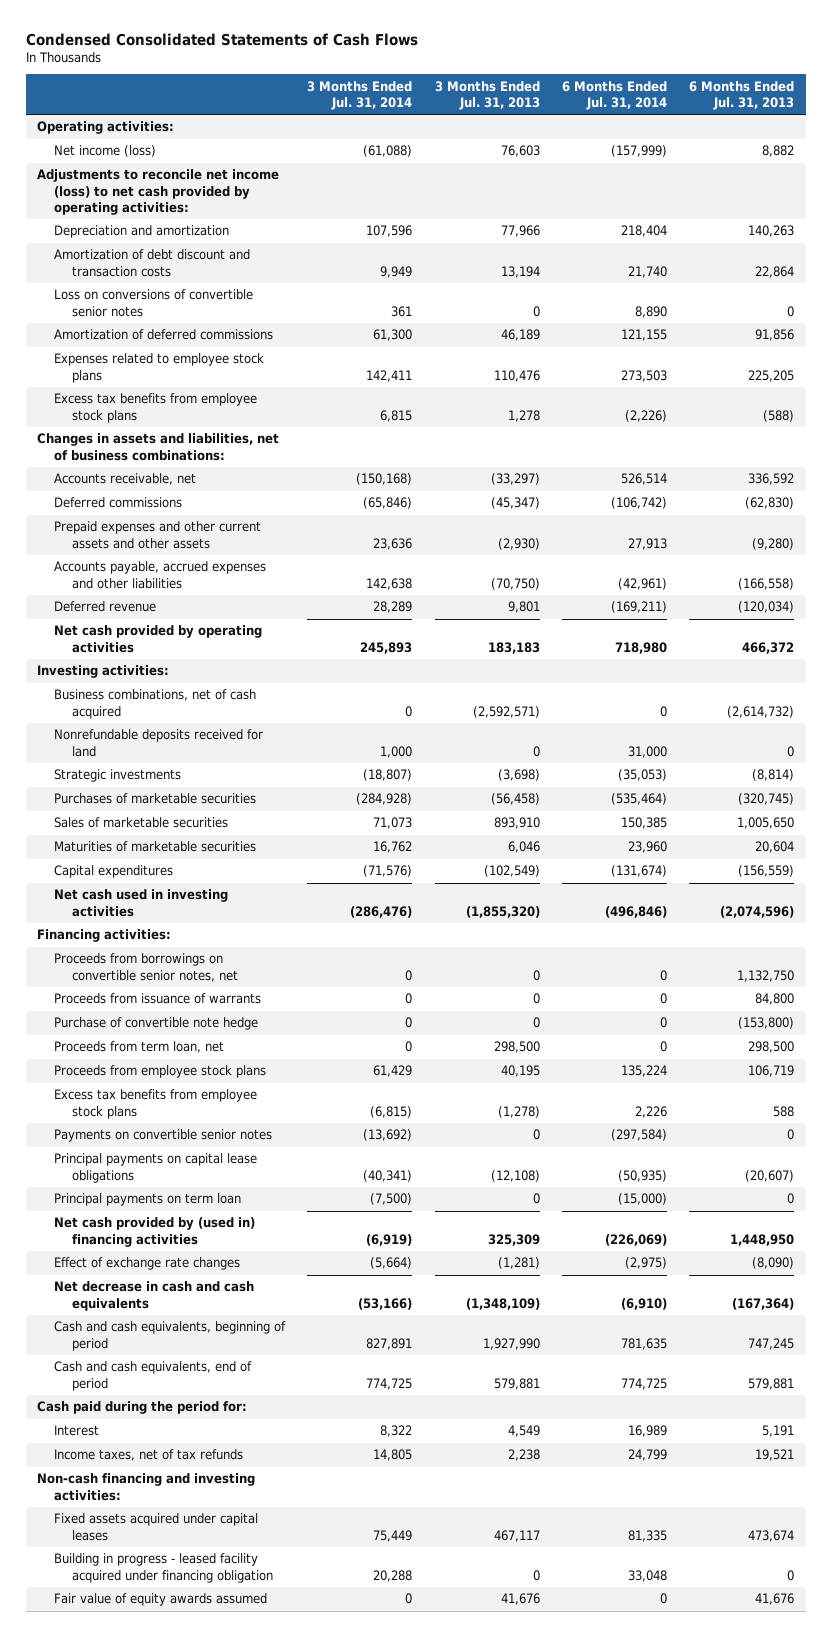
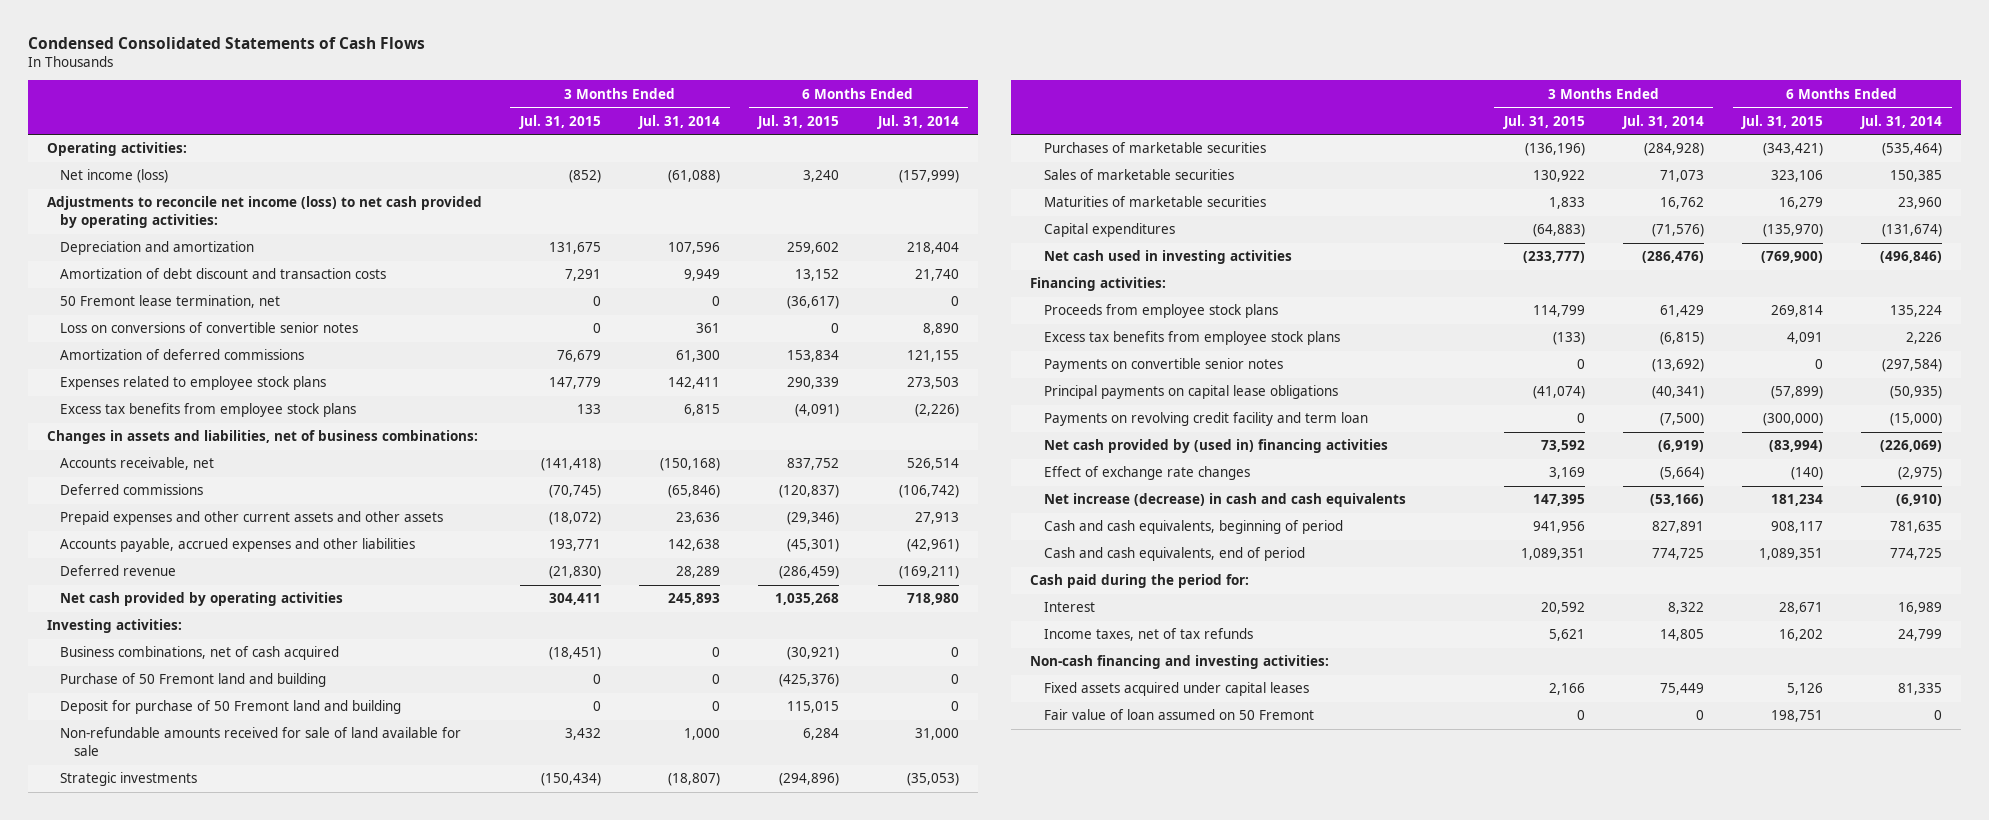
[434,80,540,110] 3 Months Ended Jul. 31, 2013 -> none
[689,80,795,110] 6 Months Ended Jul. 31, 2013 -> none
none -> [518,114,601,129] Jul. 31, 2015
none -> [757,114,840,129] Jul. 31, 2015
none -> [60,295,281,309] 50 Fremont lease termination, net
none -> [60,673,327,688] Purchase of 50 Fremont land and building
none -> [60,700,402,715] Deposit for purchase of 50 Fremont land and building
[54,729,264,757] Nonrefundable deposits received for land -> [60,727,462,756] Non-refundable amounts received for sale of land available for sale
[54,953,238,982] Proceeds from borrowings on convertible senior notes, net -> none
[54,993,262,1005] Proceeds from issuance of warrants -> none
[54,1017,259,1031] Purchase of convertible note hedge -> none
[54,1041,225,1054] Proceeds from term loan, net -> none
[54,1193,242,1207] Principal payments on term loan -> [1043,412,1368,427] Payments on revolving credit facility and term loan
[54,1281,255,1311] Net decrease in cash and cash equivalents -> [1043,493,1406,508] Net increase (decrease) in cash and cash equivalents
[54,1553,273,1583] Building in progress - leased facility acquired under financing obligation -> none
[54,1593,268,1607] Fair value of equity awards assumed -> [1043,709,1314,721] Fair value of loan assumed on 50 Fremont

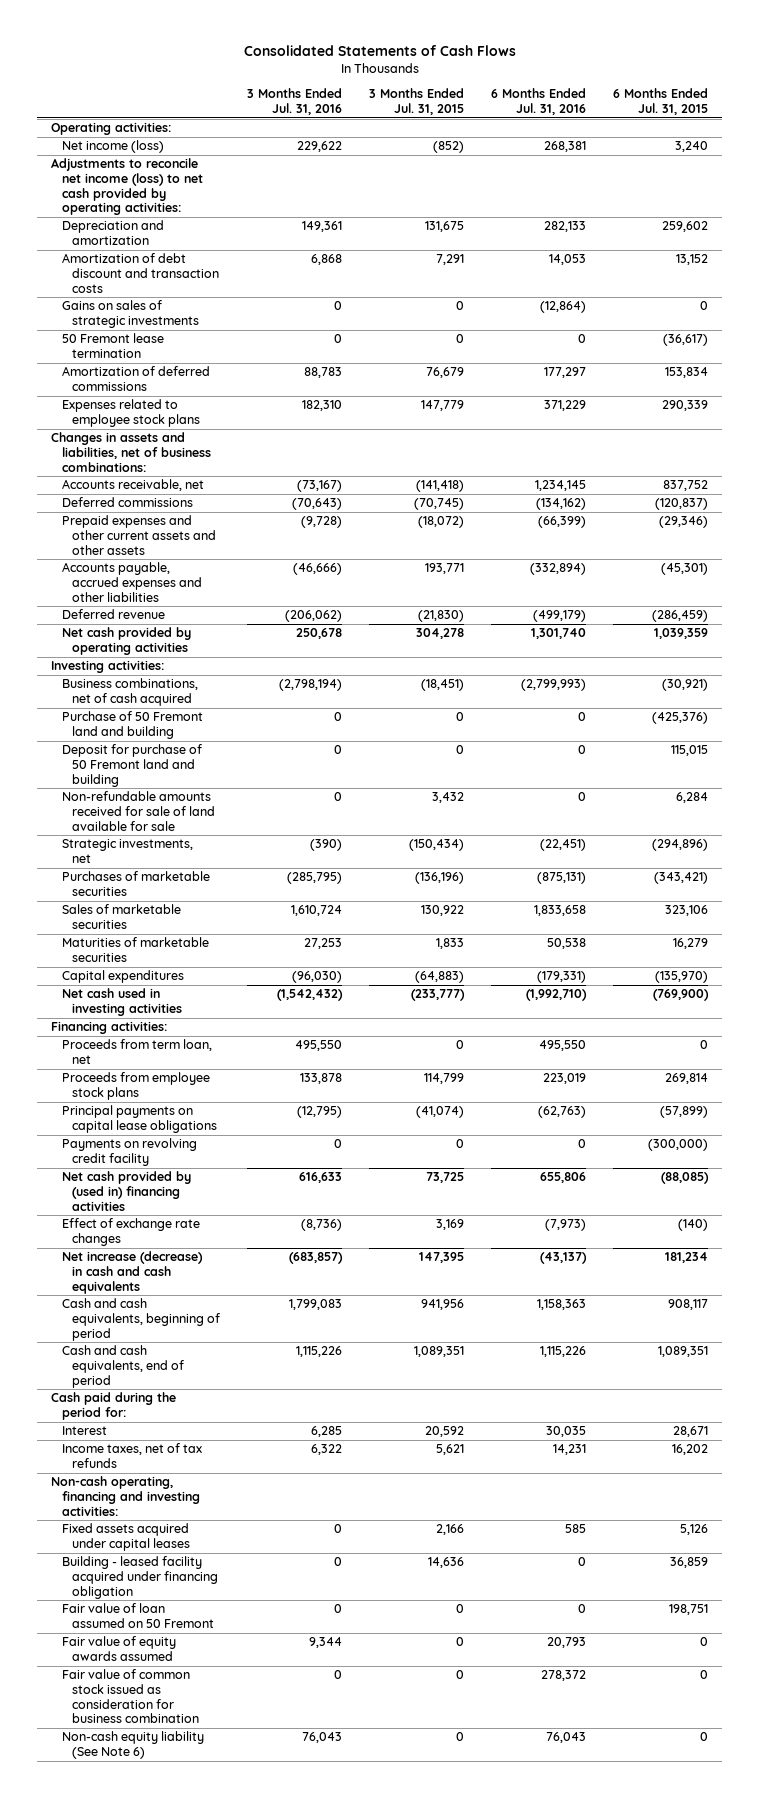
[27,36,425,49] Condensed Consolidated Statements of Cash Flows -> [243,45,516,57] Consolidated Statements of Cash Flows
[638,114,721,129] Jul. 31, 2014 -> none
[876,114,959,129] Jul. 31, 2014 -> none
none -> [247,88,343,115] 3 Months Ended Jul. 31, 2016
none -> [491,88,587,115] 6 Months Ended Jul. 31, 2016
[60,322,359,334] Loss on conversions of convertible senior notes -> none
none -> [61,300,200,328] Gains on sales of strategic investments
[60,295,281,309] 50 Fremont lease termination, net -> [61,333,164,358] 50 Fremont lease termination
[60,403,357,418] Excess tax benefits from employee stock plans -> none
[548,593,601,606] 304,411 -> [416,628,465,640] 304,278
[775,593,840,606] 1,035,268 -> [654,628,709,640] 1,039,359
[60,772,198,787] Strategic investments -> [61,839,193,863] Strategic investments, net
none -> [61,1039,212,1064] Proceeds from term loan, net
[1043,331,1340,346] Excess tax benefits from employee stock plans -> none
[1043,358,1283,373] Payments on convertible senior notes -> none
[1043,412,1368,427] Payments on revolving credit facility and term loan -> [61,1138,197,1166] Payments on revolving credit facility
[1540,440,1585,453] 73,592 -> [426,1172,465,1184] 73,725
[1769,440,1824,453] (83,994) -> [661,1172,710,1185] (88,085)
[1030,655,1330,670] Non-cash financing and investing activities: -> [50,1476,200,1516] Non-cash operating, financing and investing activities:
none -> [61,1556,219,1599] Building - leased facility acquired under financing obligation
none -> [61,1636,176,1661] Fair value of equity awards assumed
none -> [61,1669,200,1724] Fair value of common stock issued as consideration for business combination
none -> [61,1731,204,1759] Non-cash equity liability (See Note 6)

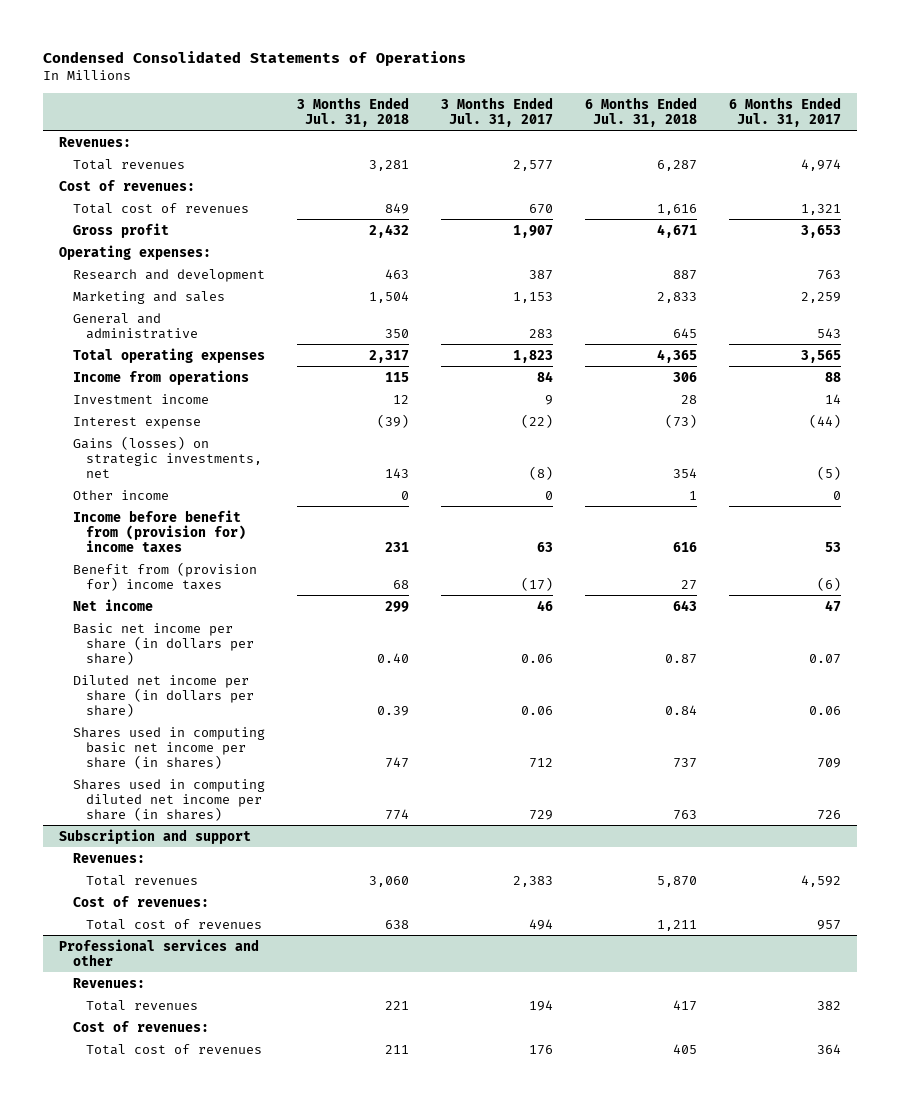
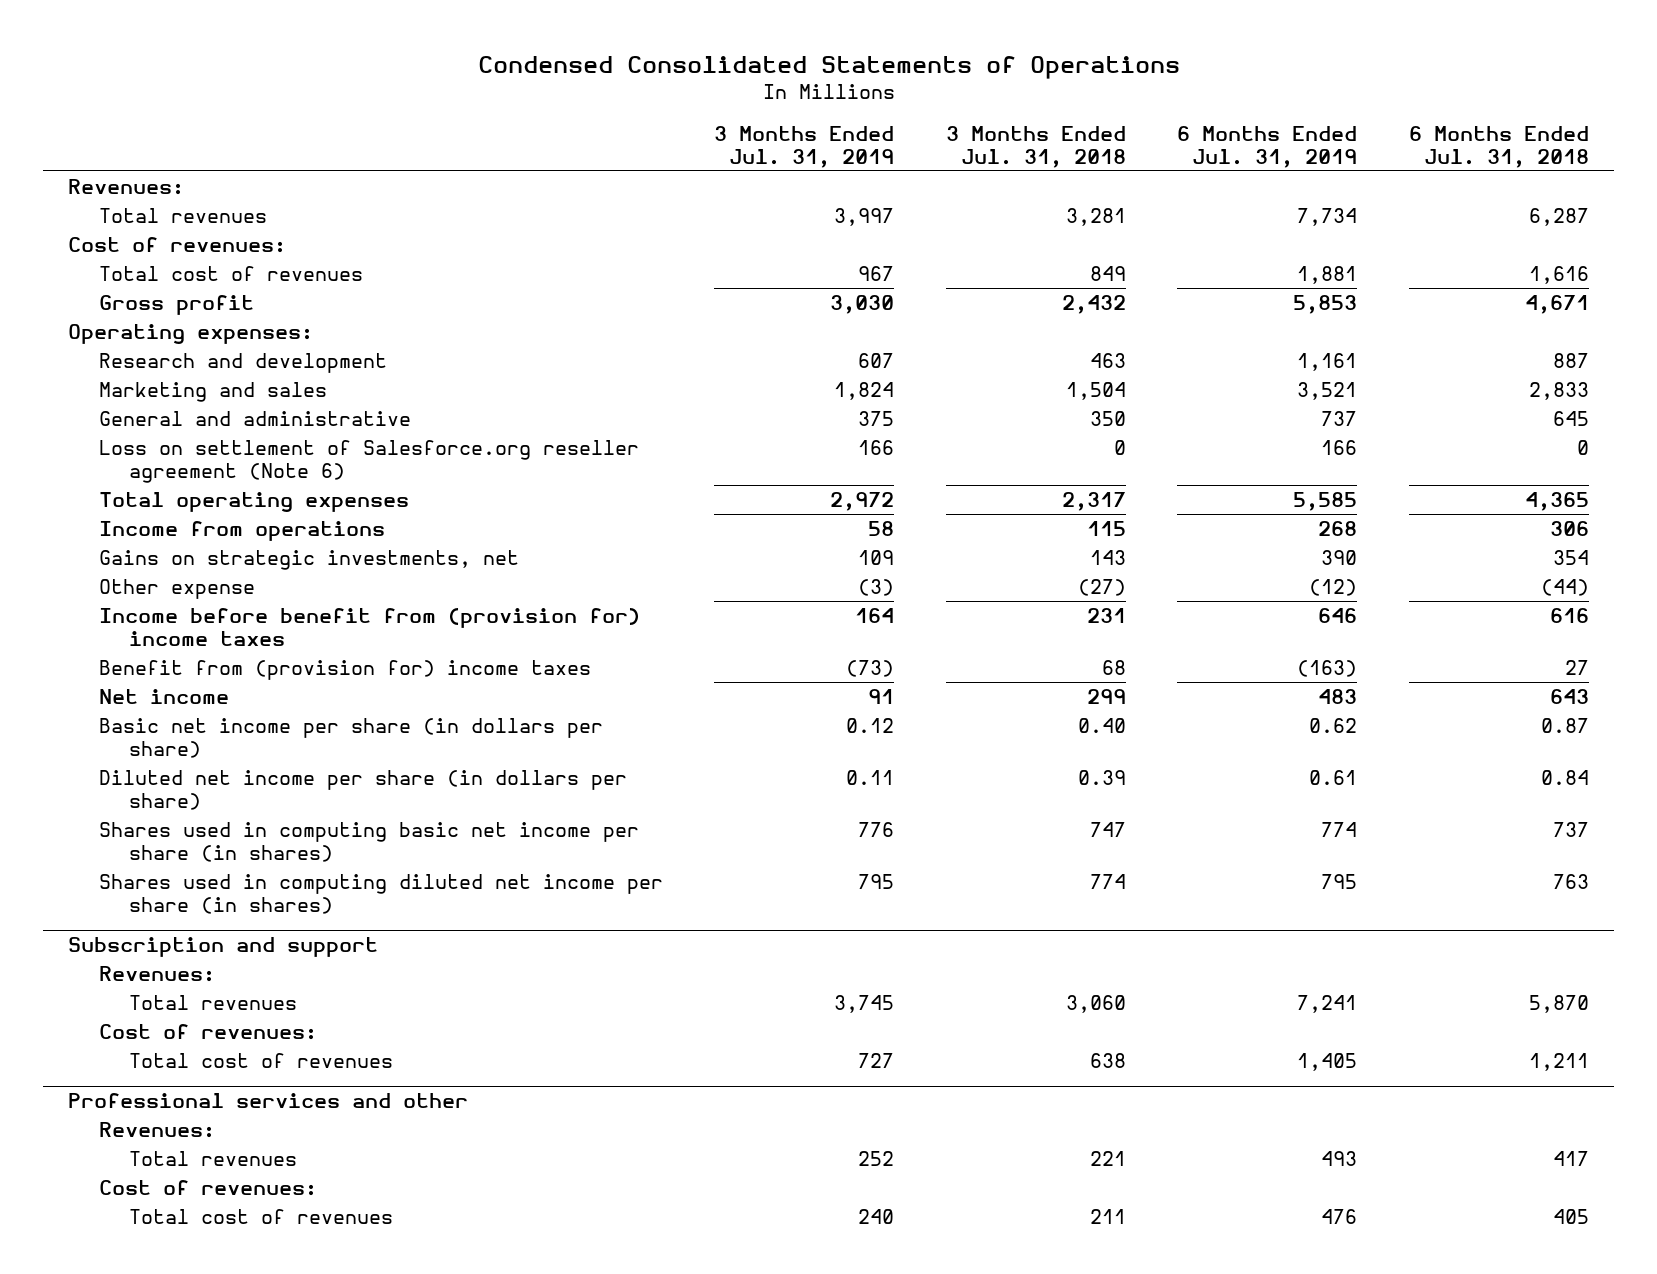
[441,96,554,127] 3 Months Ended Jul. 31, 2017 -> none
[729,96,842,127] 6 Months Ended Jul. 31, 2017 -> none
none -> [714,125,895,169] 3 Months Ended Jul. 31, 2019
none -> [1177,125,1358,169] 6 Months Ended Jul. 31, 2019
none -> [98,439,639,484] Loss on settlement of Salesforce.org reseller agreement (Note 6)
[72,393,209,404] Investment income -> none
[72,416,201,429] Interest expense -> none
[72,435,263,478] Gains (losses) on strategic investments, net -> [98,549,519,570] Gains on strategic investments, net
[72,489,169,500] Other income -> [98,578,255,599] Other expense
[400,490,409,500] 0 -> [1077,578,1126,596] (27)
[689,490,698,500] 1 -> [1540,578,1589,596] (44)

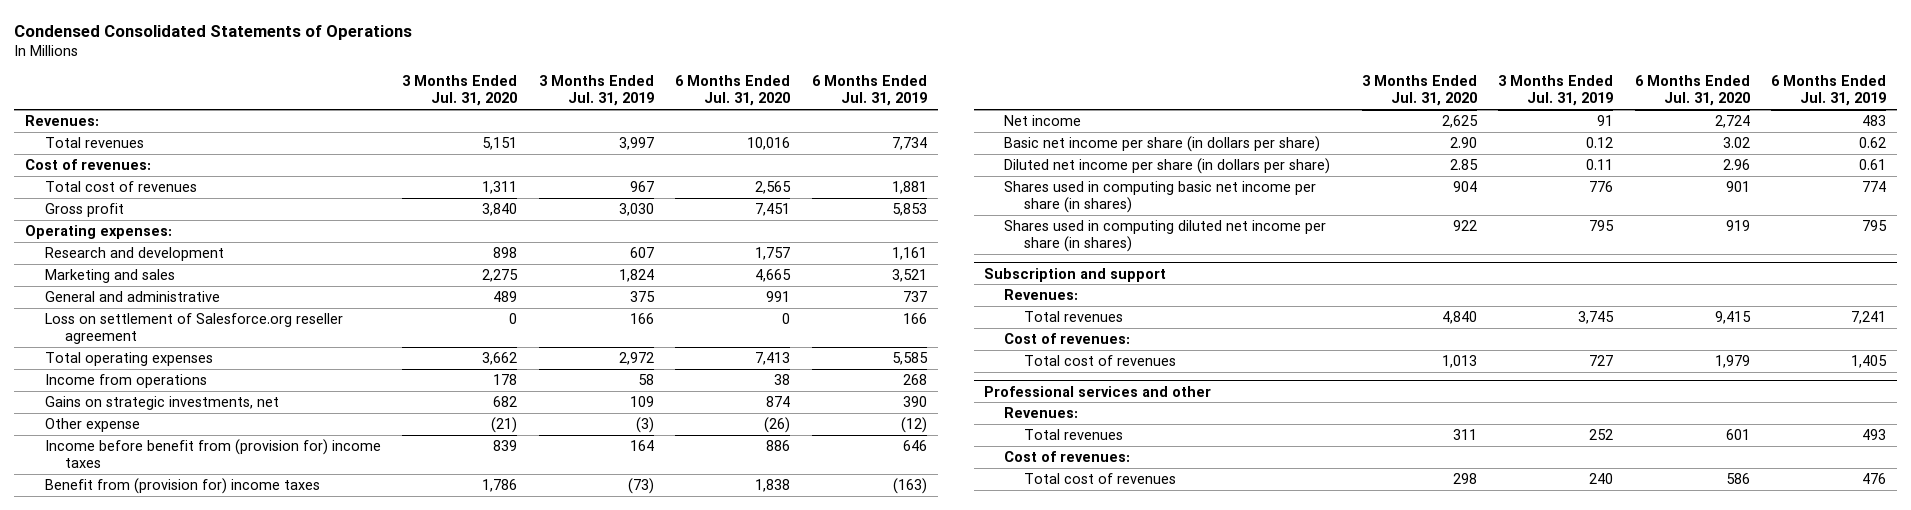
[945,125,1126,169] 3 Months Ended Jul. 31, 2018 -> none
[1408,125,1589,169] 6 Months Ended Jul. 31, 2018 -> none
none -> [402,75,518,107] 3 Months Ended Jul. 31, 2020
none -> [675,75,791,107] 6 Months Ended Jul. 31, 2020
[98,439,639,484] Loss on settlement of Salesforce.org reseller agreement (Note 6) -> [44,312,343,345] Loss on settlement of Salesforce.org reseller agreement

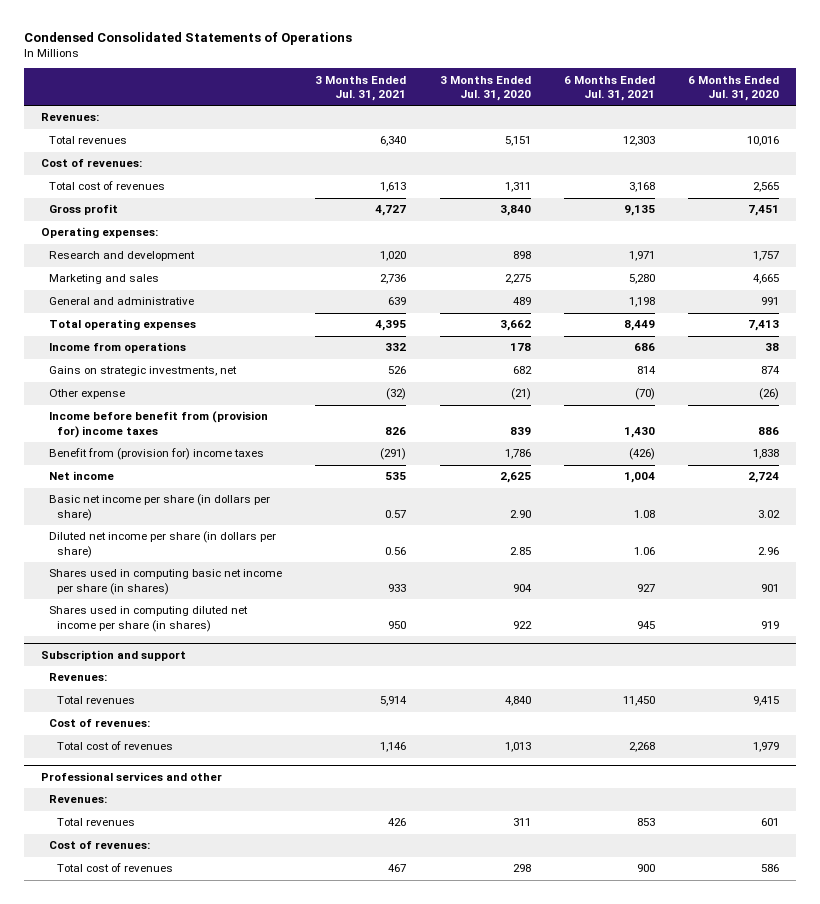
[538,75,654,107] 3 Months Ended Jul. 31, 2019 -> none
[812,75,928,107] 6 Months Ended Jul. 31, 2019 -> none
none -> [315,75,407,102] 3 Months Ended Jul. 31, 2021
none -> [564,75,656,102] 6 Months Ended Jul. 31, 2021
[44,312,343,345] Loss on settlement of Salesforce.org reseller agreement -> none

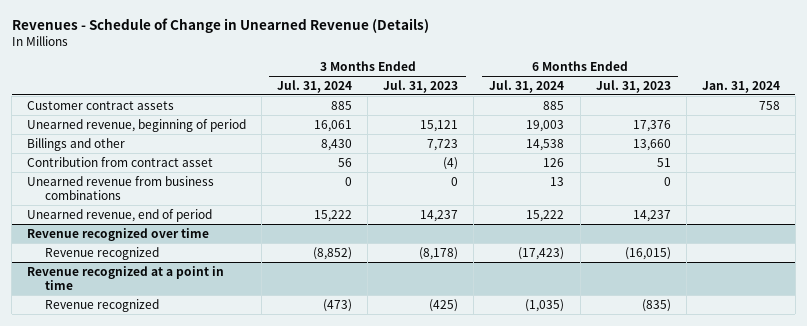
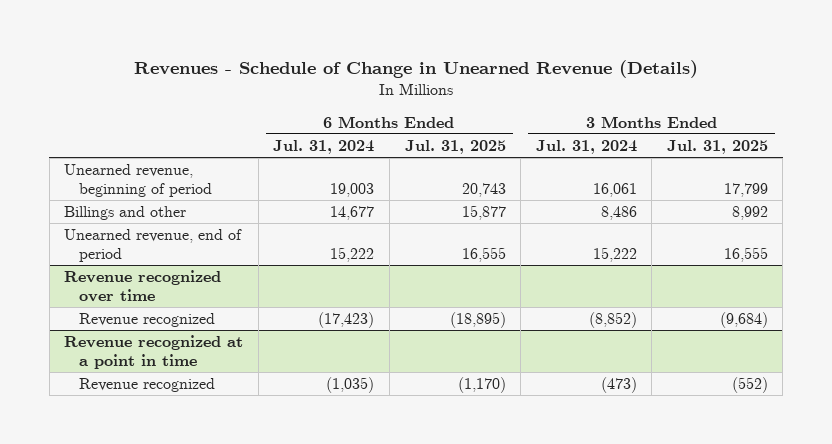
[383,79,459,93] Jul. 31, 2023 -> none
[595,79,671,93] Jul. 31, 2023 -> none
[701,80,780,93] Jan. 31, 2024 -> none
none -> [404,140,506,155] Jul. 31, 2025
none -> [666,140,768,155] Jul. 31, 2025
[27,100,175,110] Customer contract assets -> none
[27,156,214,167] Contribution from contract asset -> none
[27,175,215,200] Unearned revenue from business combinations -> none
[321,138,353,151] 8,430 -> [600,206,637,221] 8,486
[526,138,565,151] 14,538 -> [330,206,375,221] 14,677

